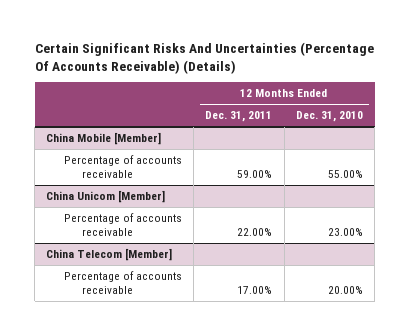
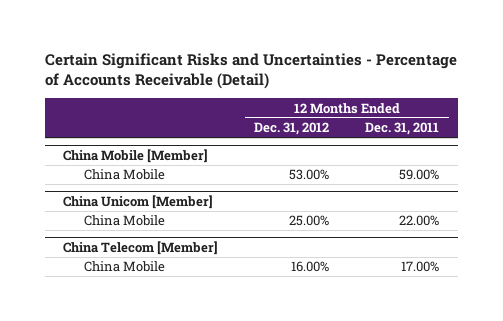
[34,41,374,74] Certain Significant Risks And Uncertainties (Percentage Of Accounts Receivable) (Details) -> [44,53,457,90] Certain Significant Risks and Uncertainties - Percentage of Accounts Receivable (Detail)
[295,111,363,123] Dec. 31, 2010 -> none
none -> [254,122,330,136] Dec. 31, 2012
[63,155,182,179] Percentage of accounts receivable -> [83,169,165,181] China Mobile
[63,213,182,237] Percentage of accounts receivable -> [83,215,165,227] China Mobile
[63,271,182,295] Percentage of accounts receivable -> [83,261,165,273] China Mobile

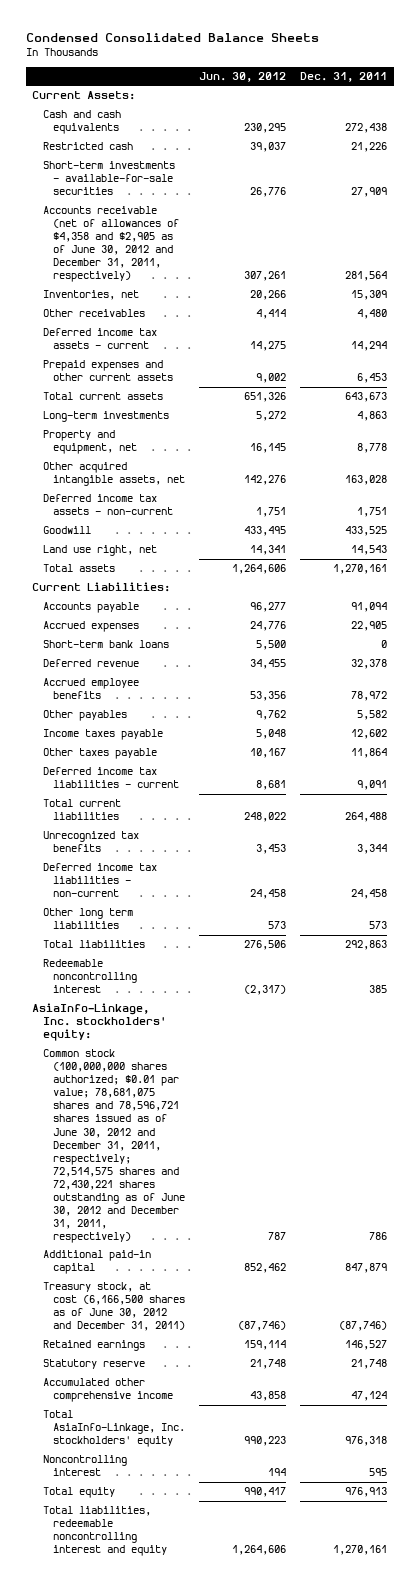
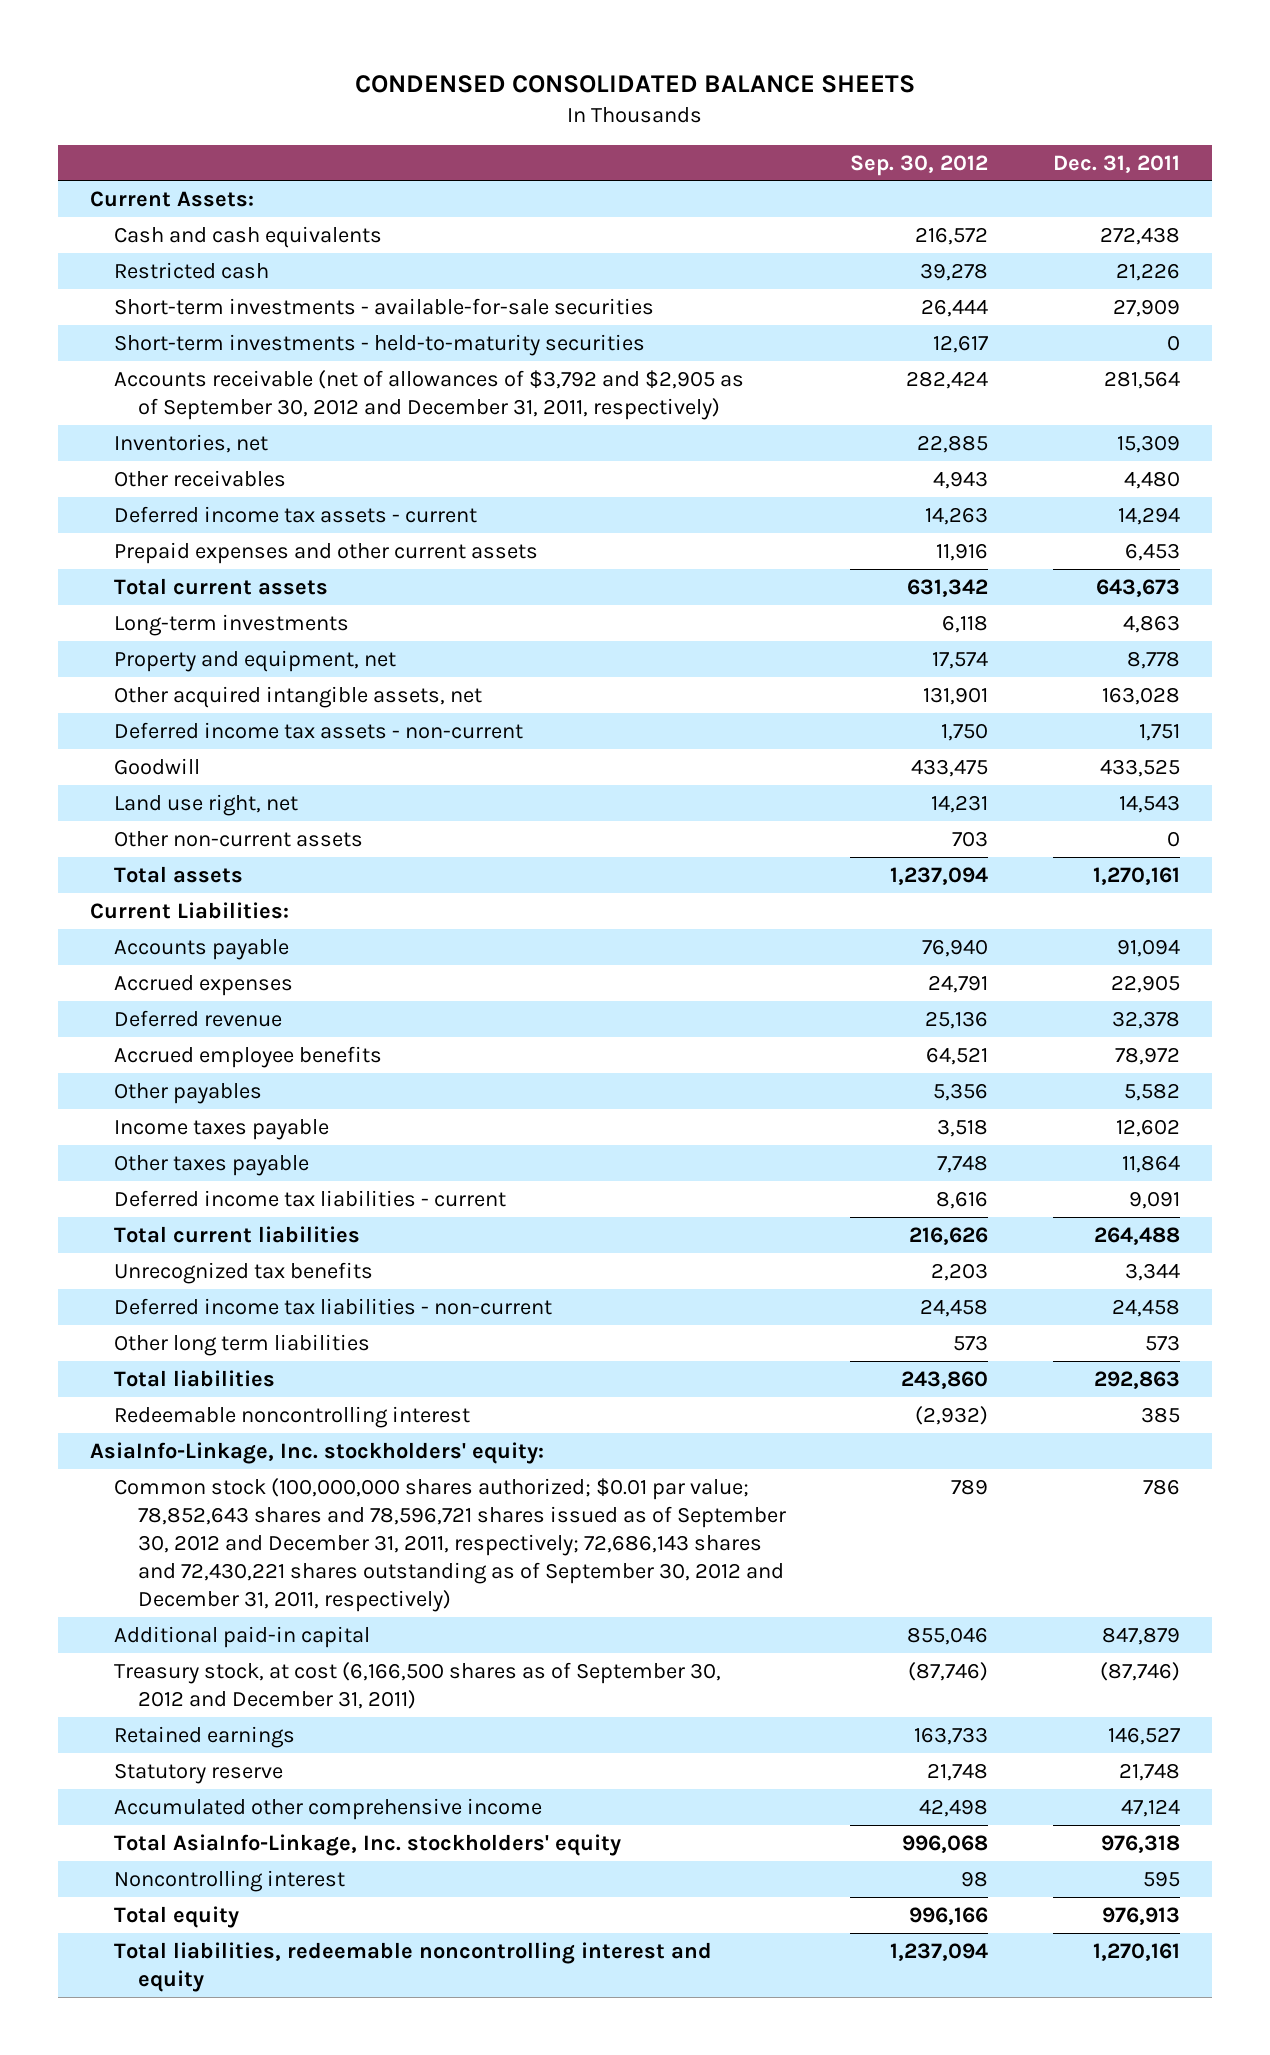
[25,32,319,42] Condensed Consolidated Balance Sheets -> [355,75,916,94] CONDENSED CONSOLIDATED BALANCE SHEETS
[198,72,286,83] Jun. 30, 2012 -> none
none -> [850,154,989,176] Sep. 30, 2012
none -> [113,333,645,356] Short-term investments - held-to-maturity securities
[42,206,179,283] Accounts receivable (net of allowances of $4,358 and $2,905 as of June 30, 2012 and December 31, 2011, respectively) -> [113,369,744,420] Accounts receivable (net of allowances of $3,792 and $2,905 as of September 30, 2012 and December 31, 2011, respectively)
none -> [113,830,363,847] Other non-current assets
[42,640,169,649] Short-term bank loans -> none
[42,1049,185,1243] Common stock (100,000,000 shares authorized; $0.01 par value; 78,681,075 shares and 78,596,721 shares issued as of June 30, 2012 and December 31, 2011, respectively; 72,514,575 shares and 72,430,221 shares outstanding as of June 30, 2012 and December 31, 2011, respectively) -> [113,1477,786,1613] Common stock (100,000,000 shares authorized; $0.01 par value; 78,852,643 shares and 78,596,721 shares issued as of September 30, 2012 and December 31, 2011, respectively; 72,686,143 shares and 72,430,221 shares outstanding as of September 30, 2012 and December 31, 2011, respectively)
[42,1282,185,1332] Treasury stock, at cost (6,166,500 shares as of June 30, 2012 and December 31, 2011) -> [113,1661,721,1709] Treasury stock, at cost (6,166,500 shares as of September 30, 2012 and December 31, 2011)

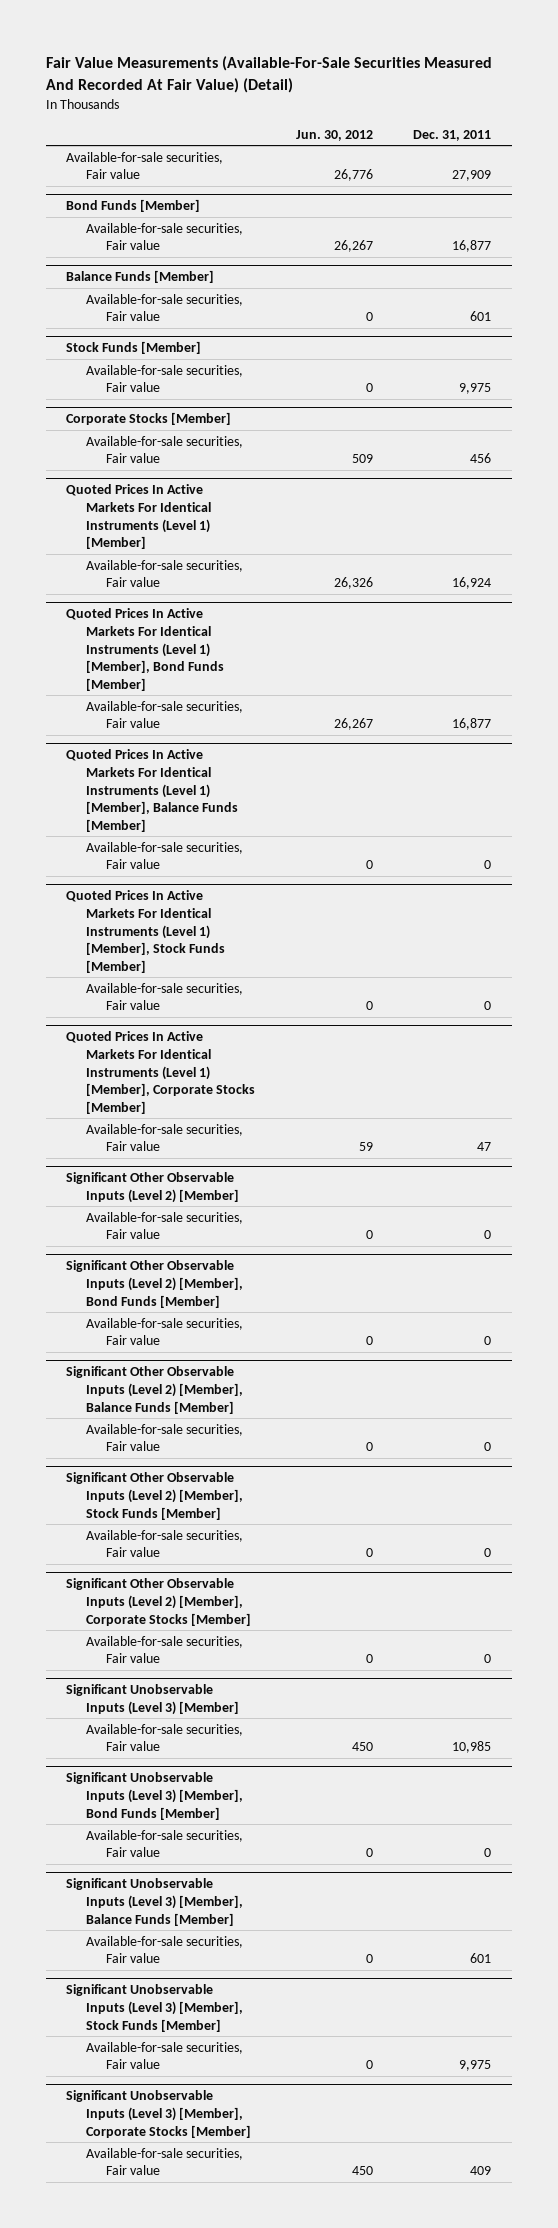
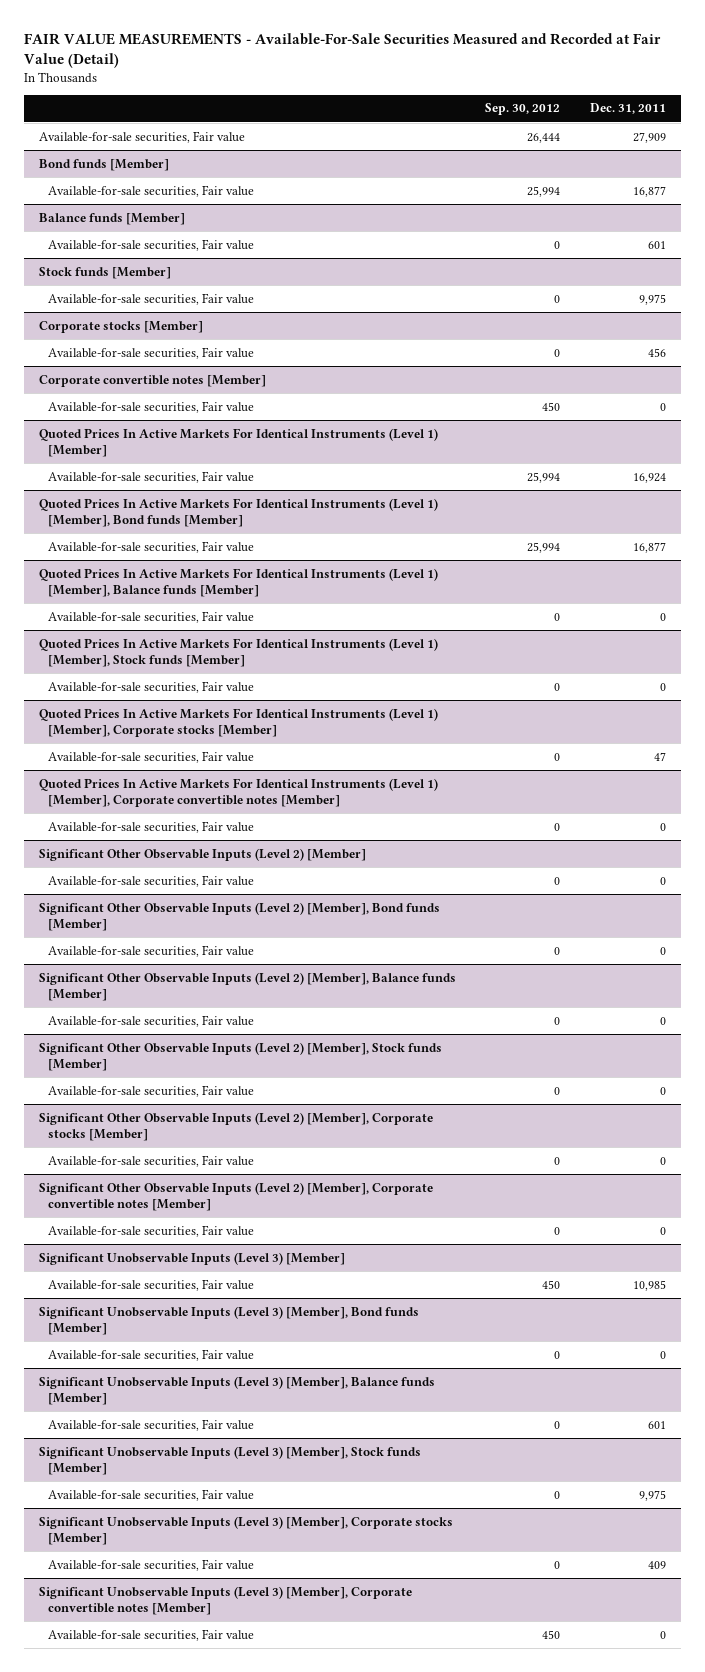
[46,55,493,93] Fair Value Measurements (Available-For-Sale Securities Measured And Recorded At Fair Value) (Detail) -> [23,32,661,69] FAIR VALUE MEASUREMENTS - Available-For-Sale Securities Measured and Recorded at Fair Value (Detail)
[295,129,373,141] Jun. 30, 2012 -> none
none -> [485,103,561,116] Sep. 30, 2012
[66,199,201,213] Bond Funds [Member] -> [38,158,169,171] Bond funds [Member]
[66,270,215,284] Balance Funds [Member] -> [38,212,185,225] Balance funds [Member]
[66,341,202,355] Stock Funds [Member] -> [38,266,171,279] Stock funds [Member]
[66,412,232,426] Corporate Stocks [Member] -> [38,320,203,333] Corporate stocks [Member]
none -> [38,374,266,387] Corporate convertible notes [Member]
none -> [48,400,255,413] Available-for-sale securities, Fair value
[66,608,225,691] Quoted Prices In Active Markets For Identical Instruments (Level 1) [Member], Bond Funds [Member] -> [38,497,438,528] Quoted Prices In Active Markets For Identical Instruments (Level 1) [Member], Bond funds [Member]
[66,749,239,832] Quoted Prices In Active Markets For Identical Instruments (Level 1) [Member], Balance Funds [Member] -> [38,567,438,598] Quoted Prices In Active Markets For Identical Instruments (Level 1) [Member], Balance funds [Member]
[66,890,226,973] Quoted Prices In Active Markets For Identical Instruments (Level 1) [Member], Stock Funds [Member] -> [38,637,438,668] Quoted Prices In Active Markets For Identical Instruments (Level 1) [Member], Stock funds [Member]
[66,1031,256,1114] Quoted Prices In Active Markets For Identical Instruments (Level 1) [Member], Corporate Stocks [Member] -> [38,707,438,738] Quoted Prices In Active Markets For Identical Instruments (Level 1) [Member], Corporate stocks [Member]
none -> [38,777,438,808] Quoted Prices In Active Markets For Identical Instruments (Level 1) [Member], Corporate convertible notes [Member]
none -> [48,820,255,833] Available-for-sale securities, Fair value
[66,1260,244,1308] Significant Other Observable Inputs (Level 2) [Member], Bond Funds [Member] -> [38,901,440,932] Significant Other Observable Inputs (Level 2) [Member], Bond funds [Member]
[66,1366,244,1414] Significant Other Observable Inputs (Level 2) [Member], Balance Funds [Member] -> [38,971,456,1002] Significant Other Observable Inputs (Level 2) [Member], Balance funds [Member]
[66,1472,244,1520] Significant Other Observable Inputs (Level 2) [Member], Stock Funds [Member] -> [38,1041,442,1072] Significant Other Observable Inputs (Level 2) [Member], Stock funds [Member]
[66,1578,252,1626] Significant Other Observable Inputs (Level 2) [Member], Corporate Stocks [Member] -> [38,1111,433,1142] Significant Other Observable Inputs (Level 2) [Member], Corporate stocks [Member]
none -> [38,1181,433,1212] Significant Other Observable Inputs (Level 2) [Member], Corporate convertible notes [Member]
none -> [48,1224,255,1237] Available-for-sale securities, Fair value
[66,1772,244,1820] Significant Unobservable Inputs (Level 3) [Member], Bond Funds [Member] -> [38,1305,419,1336] Significant Unobservable Inputs (Level 3) [Member], Bond funds [Member]
[66,1878,244,1926] Significant Unobservable Inputs (Level 3) [Member], Balance Funds [Member] -> [38,1375,435,1406] Significant Unobservable Inputs (Level 3) [Member], Balance funds [Member]
[66,1984,244,2032] Significant Unobservable Inputs (Level 3) [Member], Stock Funds [Member] -> [38,1445,421,1476] Significant Unobservable Inputs (Level 3) [Member], Stock funds [Member]
[66,2090,252,2138] Significant Unobservable Inputs (Level 3) [Member], Corporate Stocks [Member] -> [38,1515,453,1546] Significant Unobservable Inputs (Level 3) [Member], Corporate stocks [Member]
none -> [38,1585,412,1616] Significant Unobservable Inputs (Level 3) [Member], Corporate convertible notes [Member]
none -> [48,1628,255,1641] Available-for-sale securities, Fair value

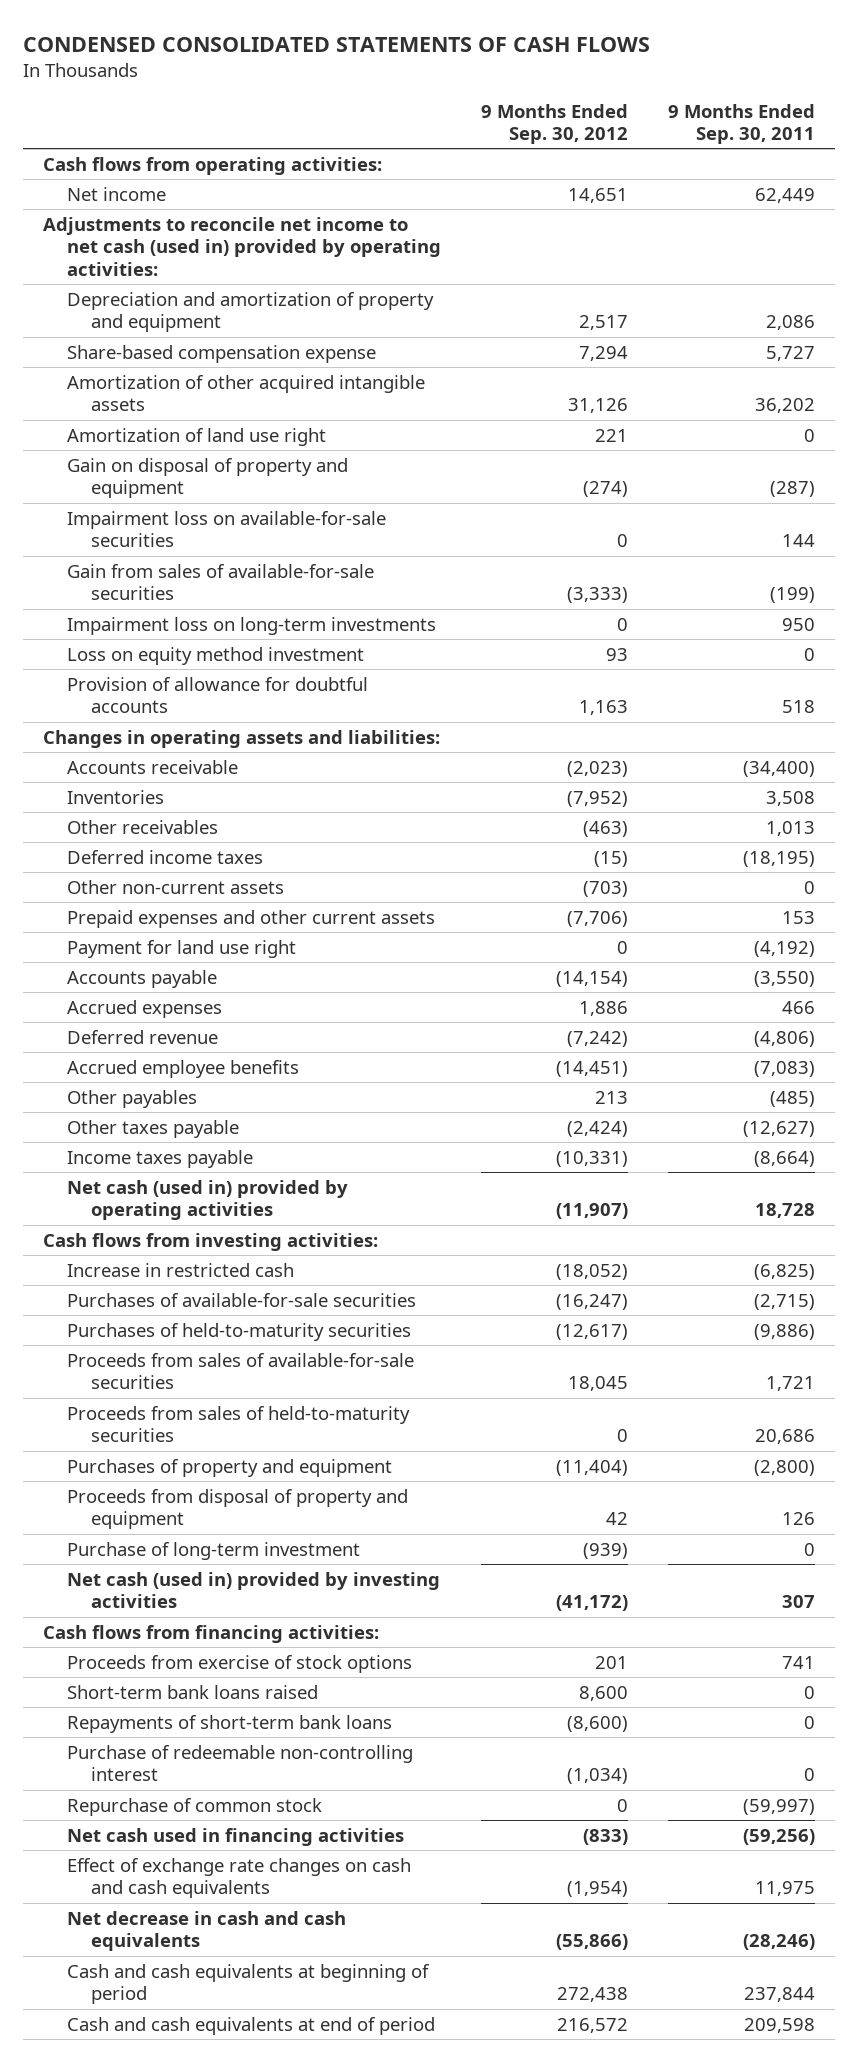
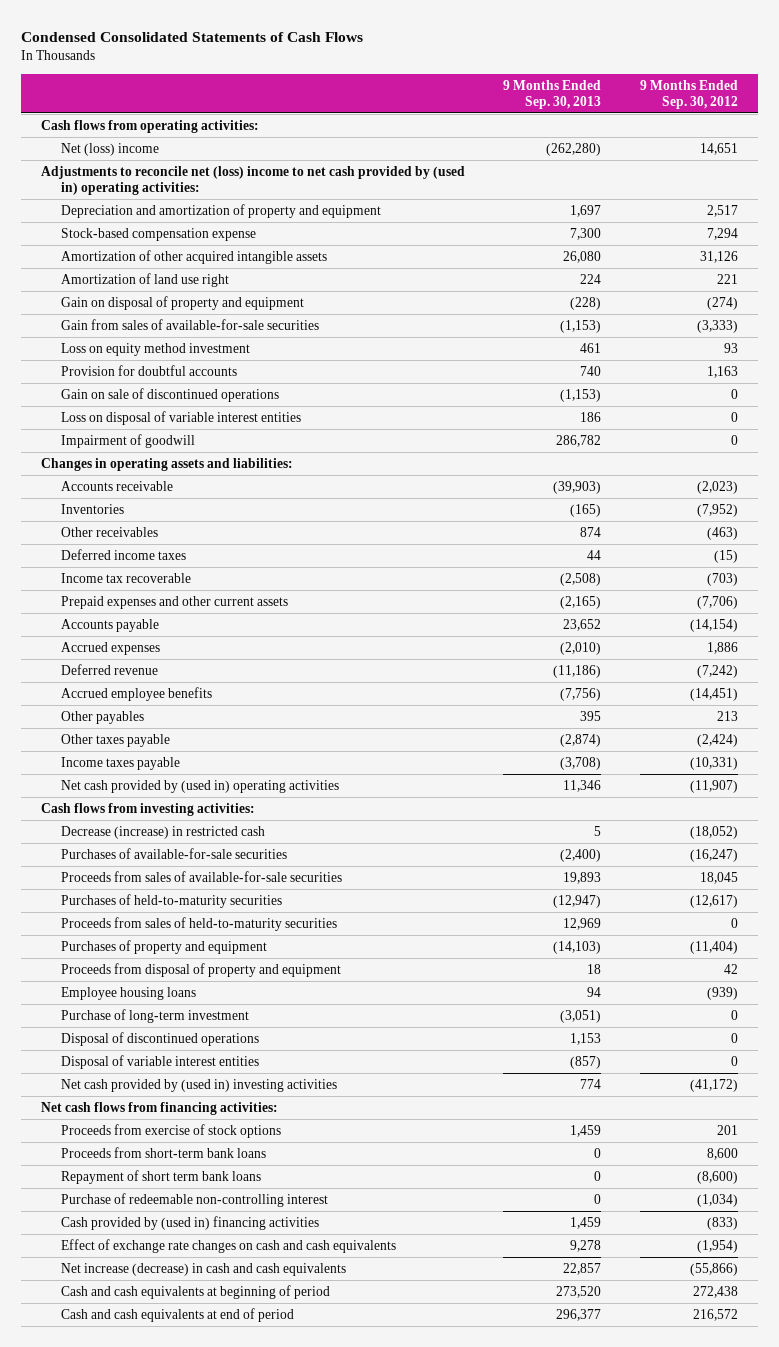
[22,36,650,52] CONDENSED CONSOLIDATED STATEMENTS OF CASH FLOWS -> [21,32,364,43] Condensed Consolidated Statements of Cash Flows
[668,103,816,145] 9 Months Ended Sep. 30, 2011 -> none
none -> [503,79,602,109] 9 Months Ended Sep. 30, 2013
[67,186,167,201] Net income -> [61,142,160,156] Net (loss) income
[42,216,442,276] Adjustments to reconcile net income to net cash (used in) provided by operating activities: -> [40,165,465,195] Adjustments to reconcile net (loss) income to net cash provided by (used in) operating activities:
[67,344,377,363] Share-based compensation expense -> [61,227,257,241] Stock-based compensation expense
[67,510,387,548] Impairment loss on available-for-sale securities -> none
[67,616,437,635] Impairment loss on long-term investments -> none
[67,676,369,714] Provision of allowance for doubtful accounts -> [61,364,238,376] Provision for doubtful accounts
none -> [61,387,280,402] Gain on sale of discontinued operations
none -> [61,410,302,425] Loss on disposal of variable interest entities
none -> [61,433,196,448] Impairment of goodwill
[67,879,285,894] Other non-current assets -> none
none -> [61,572,192,583] Income tax recoverable
[67,939,297,958] Payment for land use right -> none
[67,1179,349,1221] Net cash (used in) provided by operating activities -> [61,779,340,793] Net cash provided by (used in) operating activities
[67,1262,295,1277] Increase in restricted cash -> [61,825,266,839] Decrease (increase) in restricted cash
[67,1322,412,1341] Purchases of held-to-maturity securities -> [61,893,283,908] Purchases of held-to-maturity securities
none -> [61,986,197,1000] Employee housing loans
[583,1542,629,1559] (939) -> [731,1009,739,1020] 0
none -> [61,1031,260,1046] Disposal of discontinued operations
none -> [61,1054,260,1069] Disposal of variable interest entities
[67,1571,441,1609] Net cash (used in) provided by investing activities -> [61,1078,338,1092] Net cash provided by (used in) investing activities
[42,1624,379,1643] Cash flows from financing activities: -> [40,1101,278,1115] Net cash flows from financing activities:
[67,1684,319,1699] Short-term bank loans raised -> [61,1146,267,1158] Proceeds from short-term bank loans
[67,1714,393,1733] Repayments of short-term bank loans -> [61,1169,262,1184] Repayment of short term bank loans
[67,1797,323,1816] Repurchase of common stock -> none
[67,1827,405,1846] Net cash used in financing activities -> [61,1215,320,1230] Cash provided by (used in) financing activities
[67,1910,347,1952] Net decrease in cash and cash equivalents -> [61,1262,347,1276] Net increase (decrease) in cash and cash equivalents

